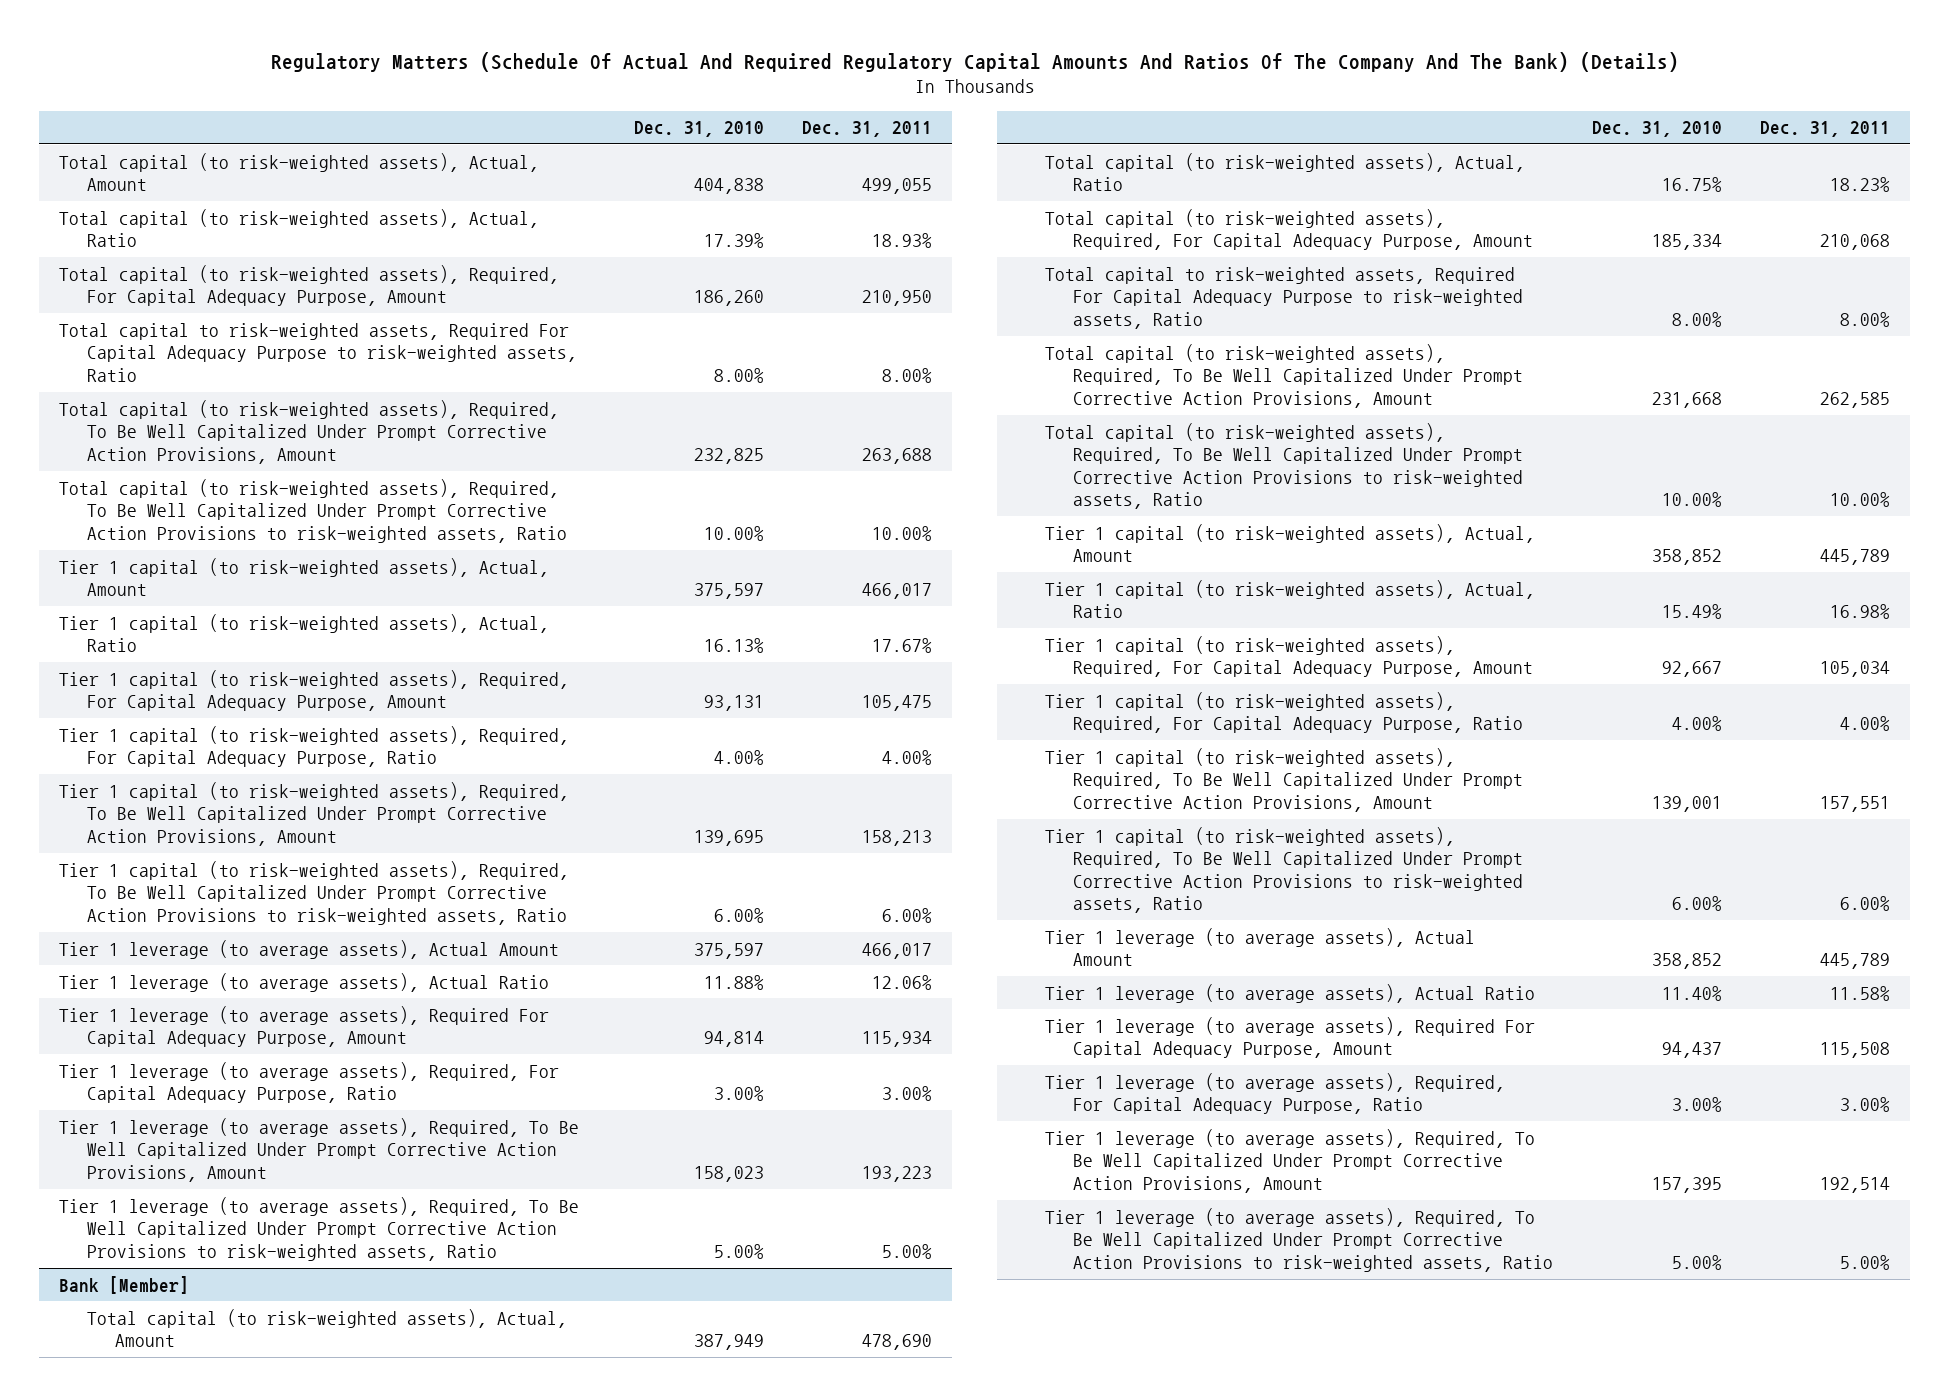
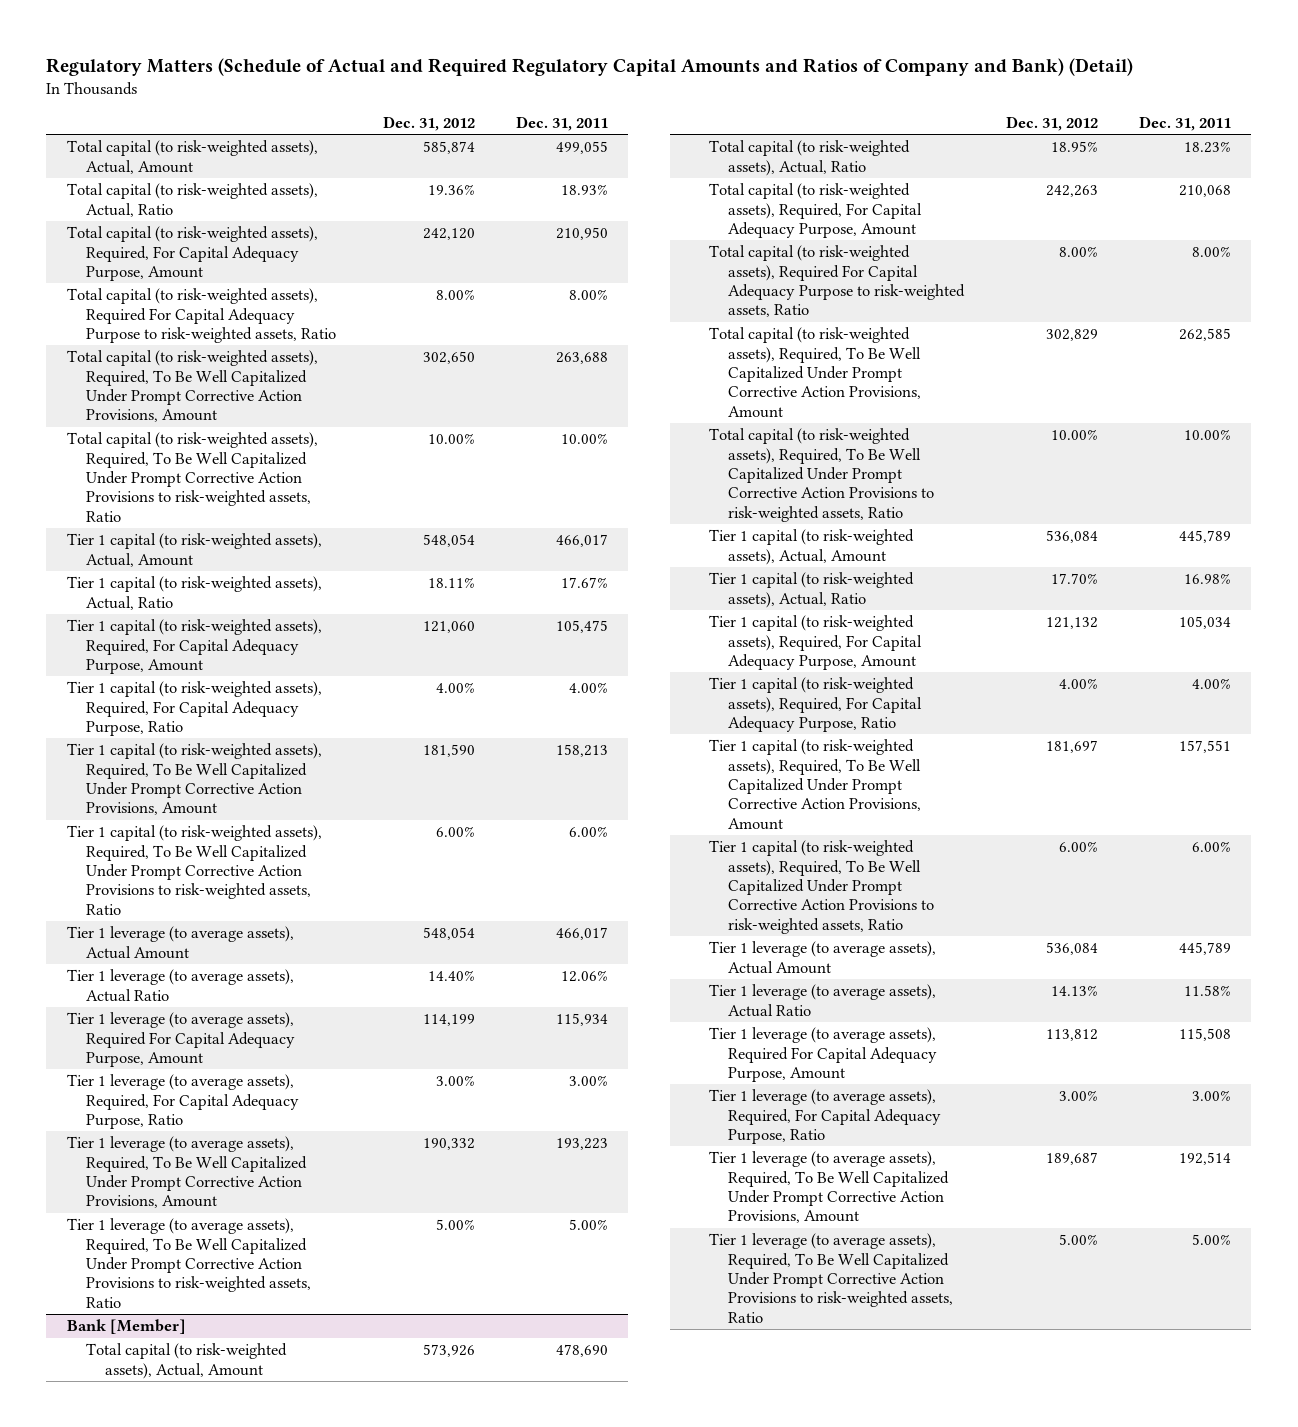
[270,51,1679,72] Regulatory Matters (Schedule Of Actual And Required Regulatory Capital Amounts And Ratios Of The Company And The Bank) (Details) -> [46,58,1134,77] Regulatory Matters (Schedule of Actual and Required Regulatory Capital Amounts and Ratios of Company and Bank) (Detail)
[633,121,764,138] Dec. 31, 2010 -> none
none -> [382,115,475,131] Dec. 31, 2012
[58,322,577,382] Total capital to risk-weighted assets, Required For Capital Adequacy Purpose to risk-weighted assets, Ratio -> [67,288,337,343] Total capital (to risk-weighted assets), Required For Capital Adequacy Purpose to risk-weighted assets, Ratio
[1044,266,1524,329] Total capital to risk-weighted assets, Required For Capital Adequacy Purpose to risk-weighted assets, Ratio -> [709,245,966,318] Total capital (to risk-weighted assets), Required For Capital Adequacy Purpose to risk-weighted assets, Ratio

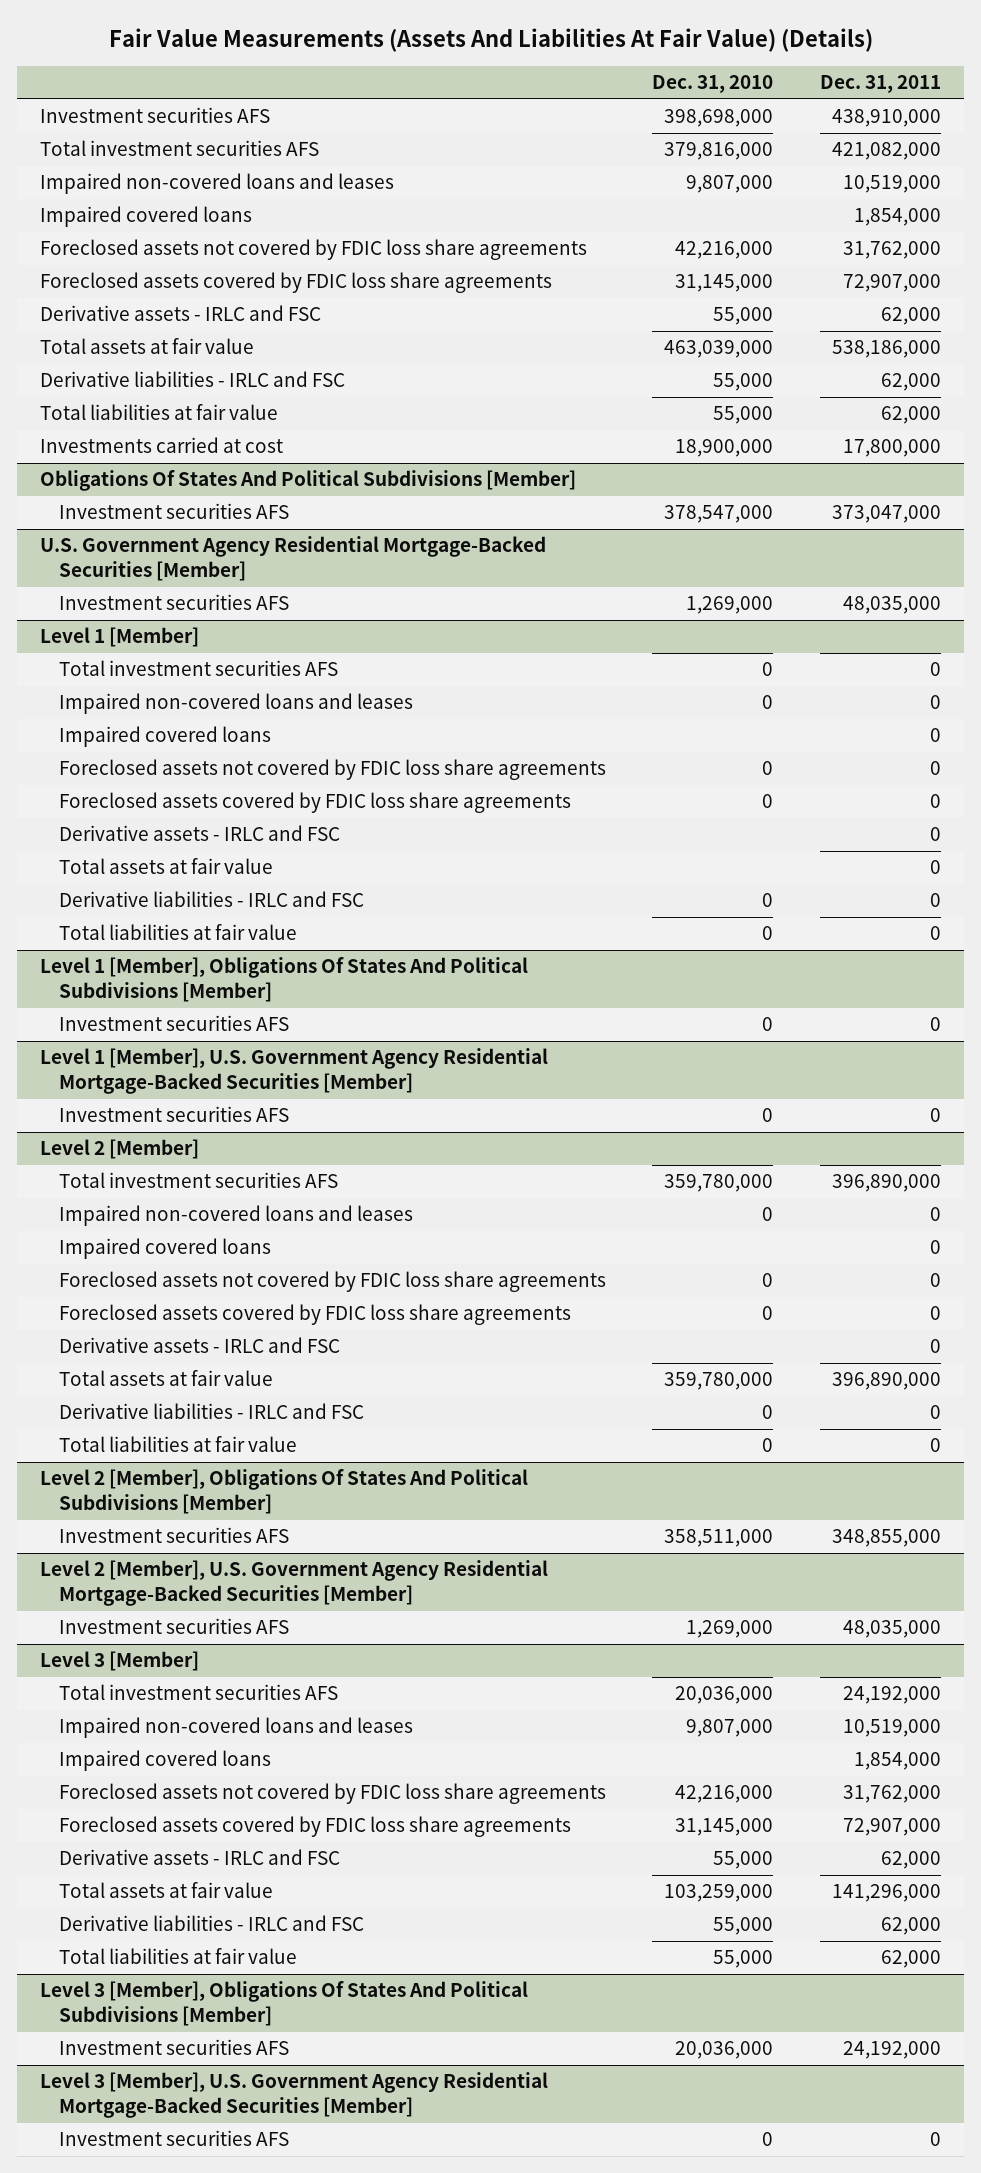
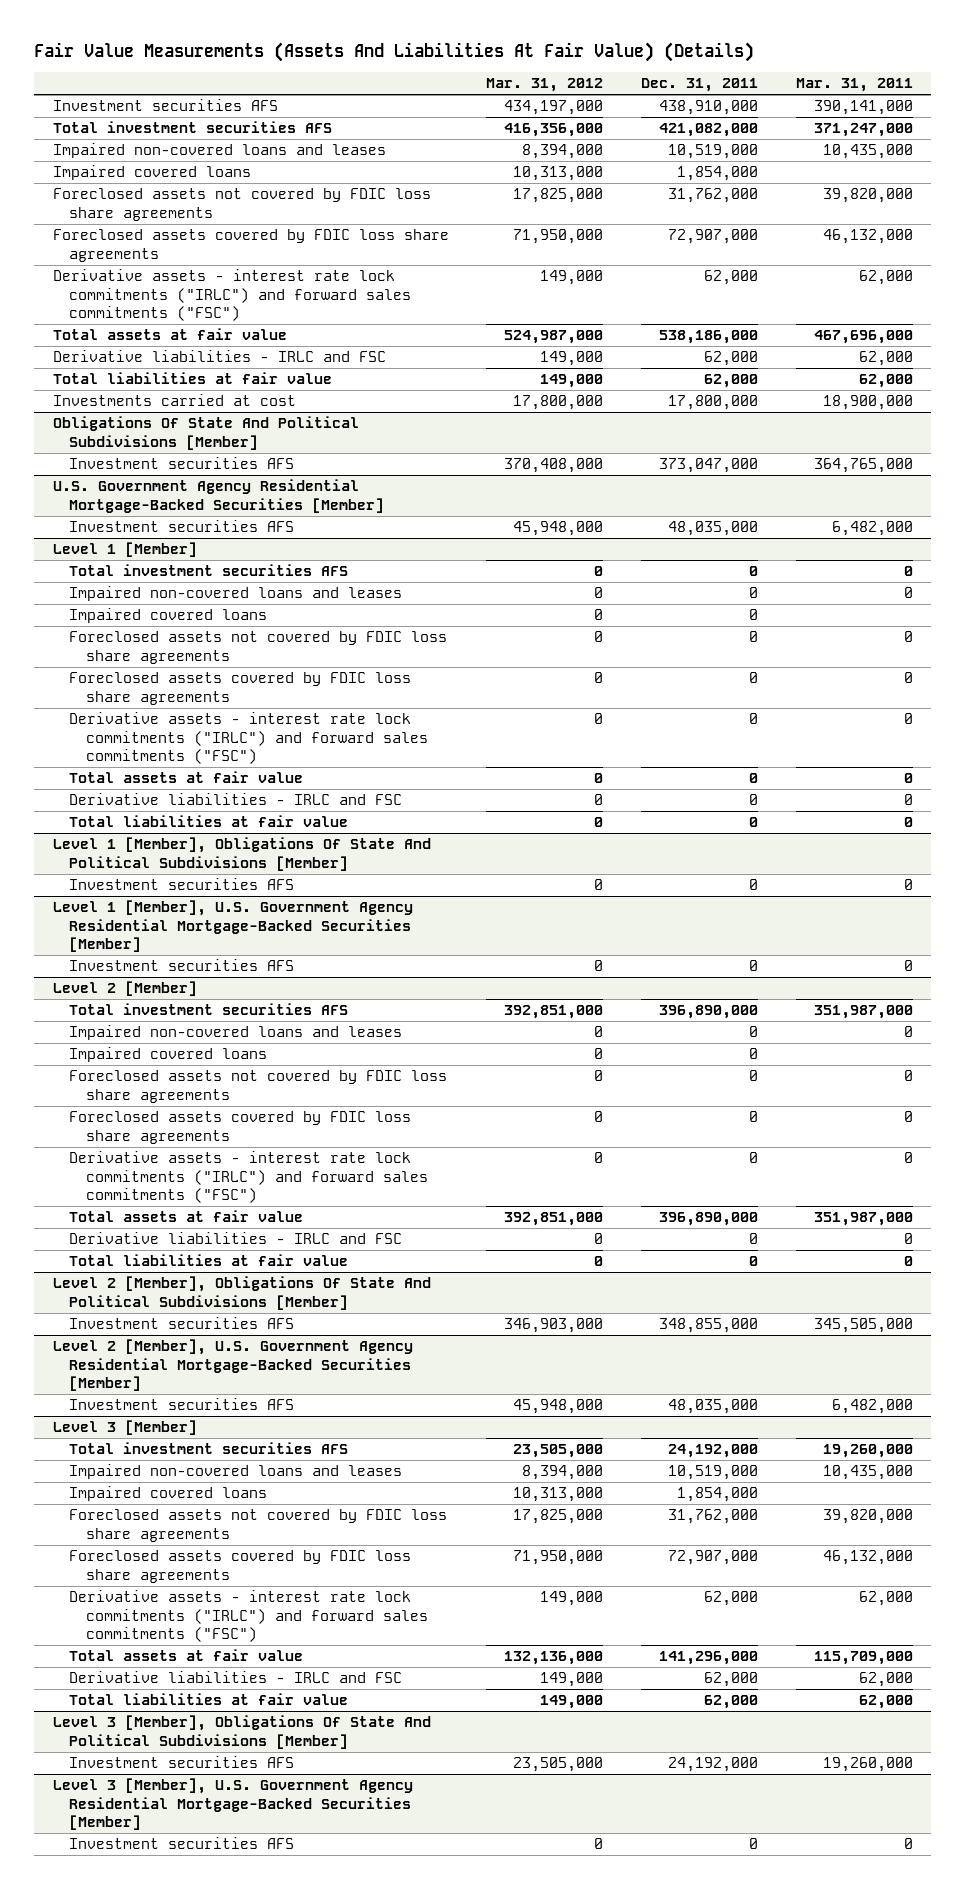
[652,75,774,94] Dec. 31, 2010 -> none
none -> [486,78,604,93] Mar. 31, 2012
none -> [795,78,913,93] Mar. 31, 2011
[40,305,322,322] Derivative assets - IRLC and FSC -> [52,269,412,322] Derivative assets - interest rate lock commitments ("IRLC") and forward sales commitments ("FSC")
[40,470,577,492] Obligations Of States And Political Subdivisions [Member] -> [52,416,359,450] Obligations Of State And Political Subdivisions [Member]
[58,825,340,842] Derivative assets - IRLC and FSC -> [69,712,429,765] Derivative assets - interest rate lock commitments ("IRLC") and forward sales commitments ("FSC")
[40,957,529,1003] Level 1 [Member], Obligations Of States And Political Subdivisions [Member] -> [52,837,431,871] Level 1 [Member], Obligations Of State And Political Subdivisions [Member]
[58,1337,340,1354] Derivative assets - IRLC and FSC -> [69,1151,429,1204] Derivative assets - interest rate lock commitments ("IRLC") and forward sales commitments ("FSC")
[40,1469,529,1515] Level 2 [Member], Obligations Of States And Political Subdivisions [Member] -> [52,1276,431,1310] Level 2 [Member], Obligations Of State And Political Subdivisions [Member]
[58,1849,340,1866] Derivative assets - IRLC and FSC -> [69,1590,429,1643] Derivative assets - interest rate lock commitments ("IRLC") and forward sales commitments ("FSC")
[40,1981,529,2027] Level 3 [Member], Obligations Of States And Political Subdivisions [Member] -> [52,1715,431,1749] Level 3 [Member], Obligations Of State And Political Subdivisions [Member]

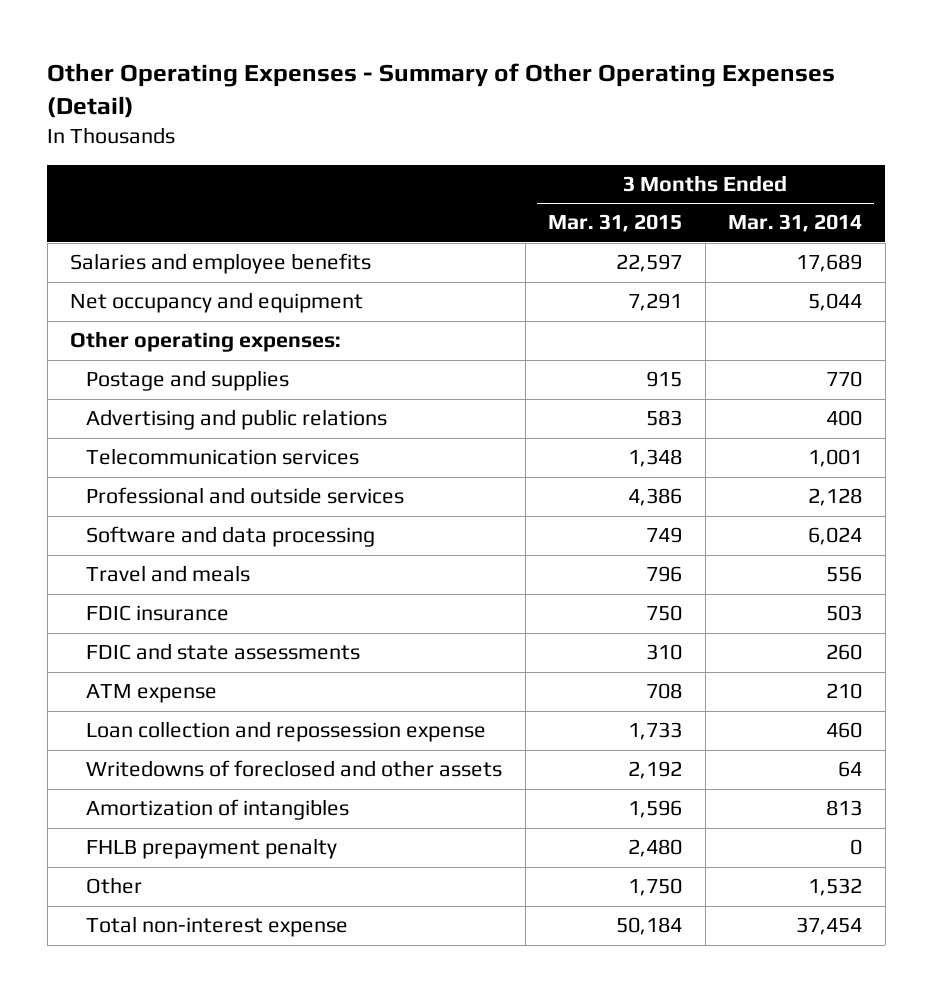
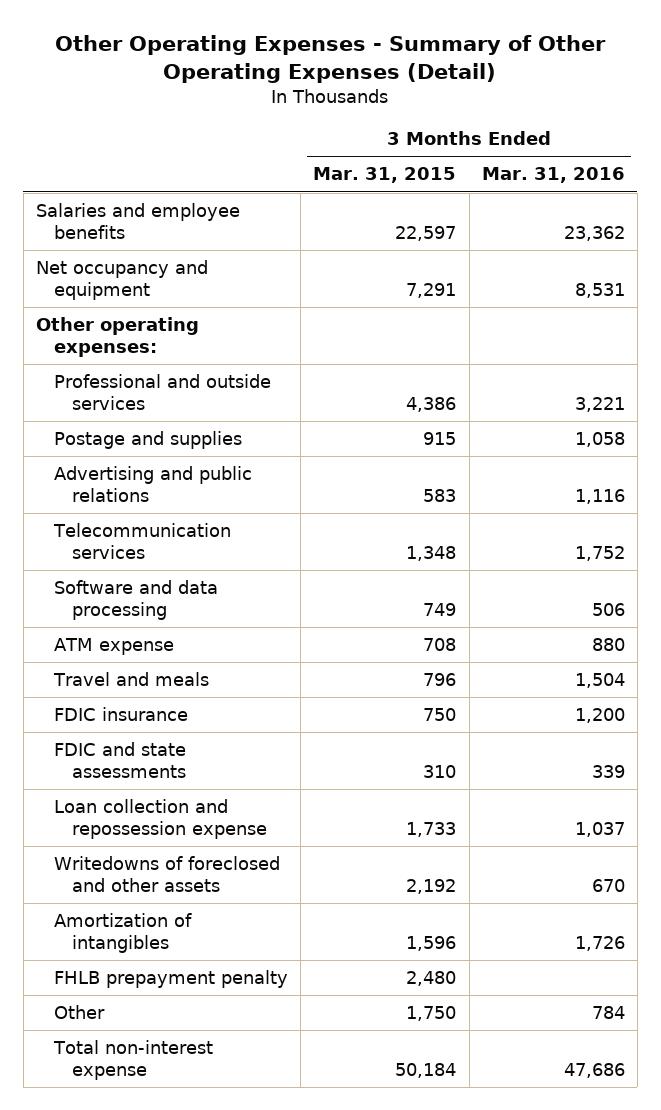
[728,214,863,233] Mar. 31, 2014 -> none
none -> [481,167,625,184] Mar. 31, 2016
[86,487,405,505] Professional and outside services -> [54,374,272,410] Professional and outside services
[86,684,218,704] ATM expense -> [54,638,175,656] ATM expense

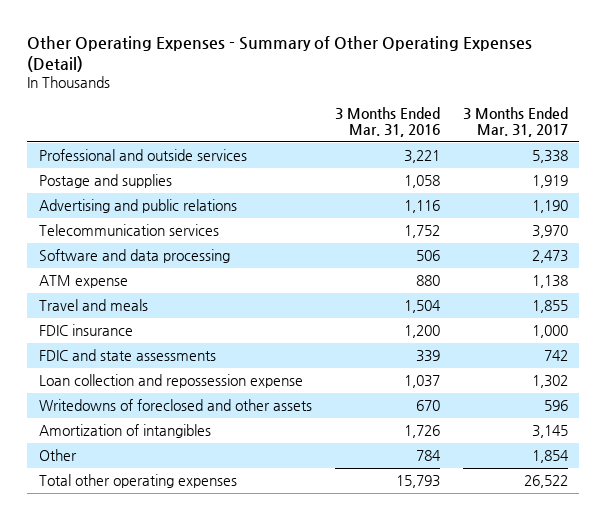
[313,167,457,184] Mar. 31, 2015 -> none
none -> [462,106,568,137] 3 Months Ended Mar. 31, 2017
[36,203,241,239] Salaries and employee benefits -> none
[36,260,209,300] Net occupancy and equipment -> none
[36,317,200,357] Other operating expenses: -> none
[54,970,289,989] FHLB prepayment penalty -> none
[53,1040,214,1080] Total non-interest expense -> none
none -> [38,474,237,489] Total other operating expenses

